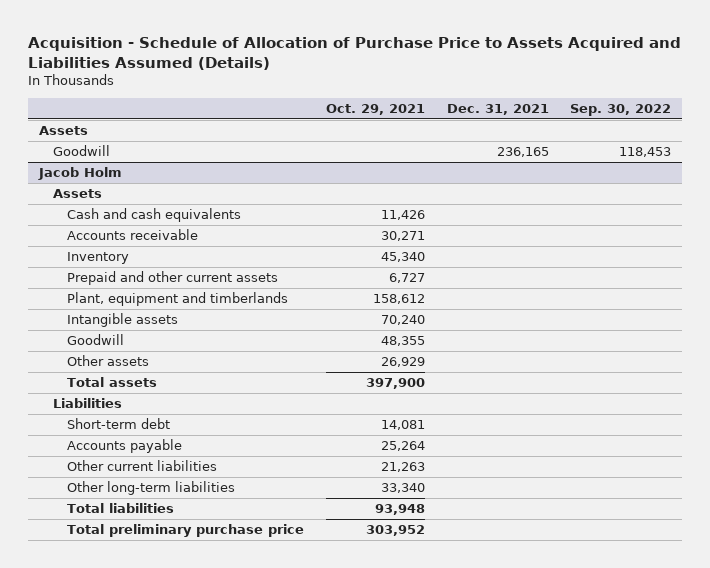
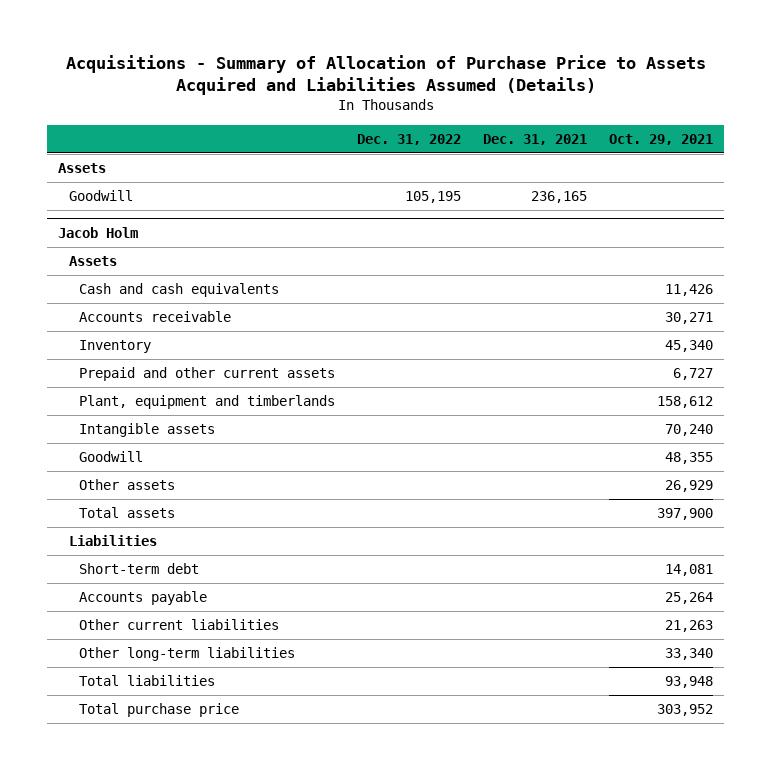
[27,36,681,70] Acquisition - Schedule of Allocation of Purchase Price to Assets Acquired and Liabilities Assumed (Details) -> [65,55,706,96] Acquisitions - Summary of Allocation of Purchase Price to Assets Acquired and Liabilities Assumed (Details)
[570,104,672,117] Sep. 30, 2022 -> none
none -> [357,133,462,145] Dec. 31, 2022
[67,524,305,538] Total preliminary purchase price -> [79,703,240,718] Total purchase price

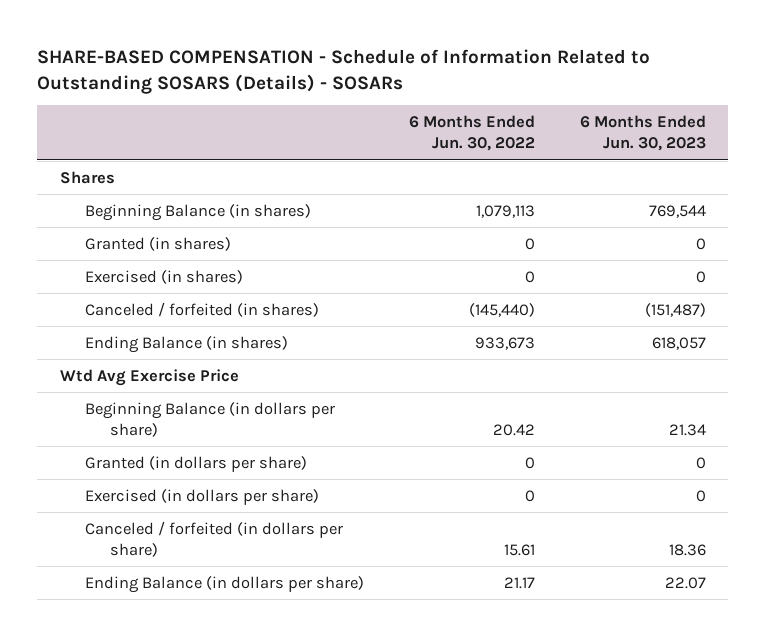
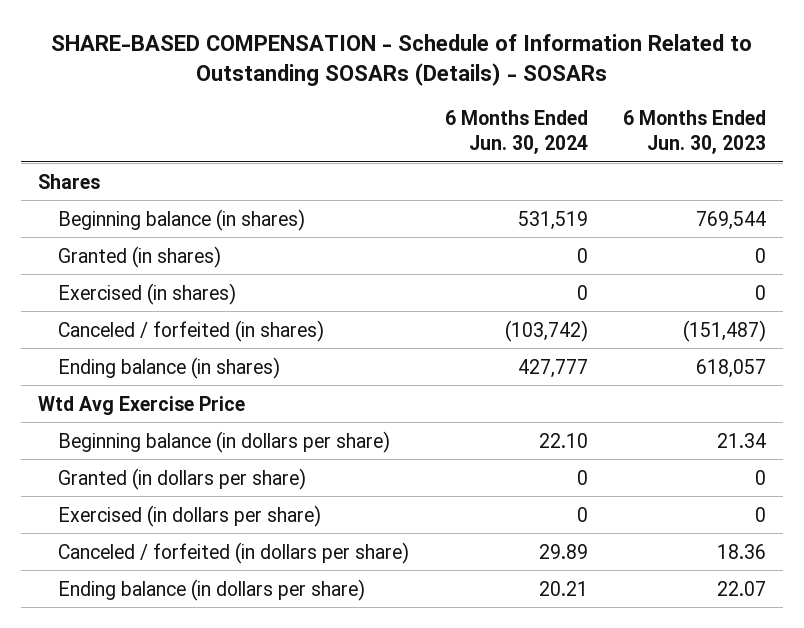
[37,48,651,94] SHARE-BASED COMPENSATION - Schedule of Information Related to Outstanding SOSARS (Details) - SOSARs -> [50,33,752,86] SHARE-BASED COMPENSATION - Schedule of Information Related to Outstanding SOSARs (Details) - SOSARs
[408,115,535,152] 6 Months Ended Jun. 30, 2022 -> none
none -> [444,110,588,154] 6 Months Ended Jun. 30, 2024
[84,203,311,221] Beginning Balance (in shares) -> [58,208,306,231] Beginning balance (in shares)
[84,335,288,353] Ending Balance (in shares) -> [58,356,281,379] Ending balance (in shares)
[84,401,335,438] Beginning Balance (in dollars per share) -> [58,430,391,453] Beginning balance (in dollars per share)
[84,575,364,593] Ending Balance (in dollars per share) -> [58,578,366,601] Ending balance (in dollars per share)

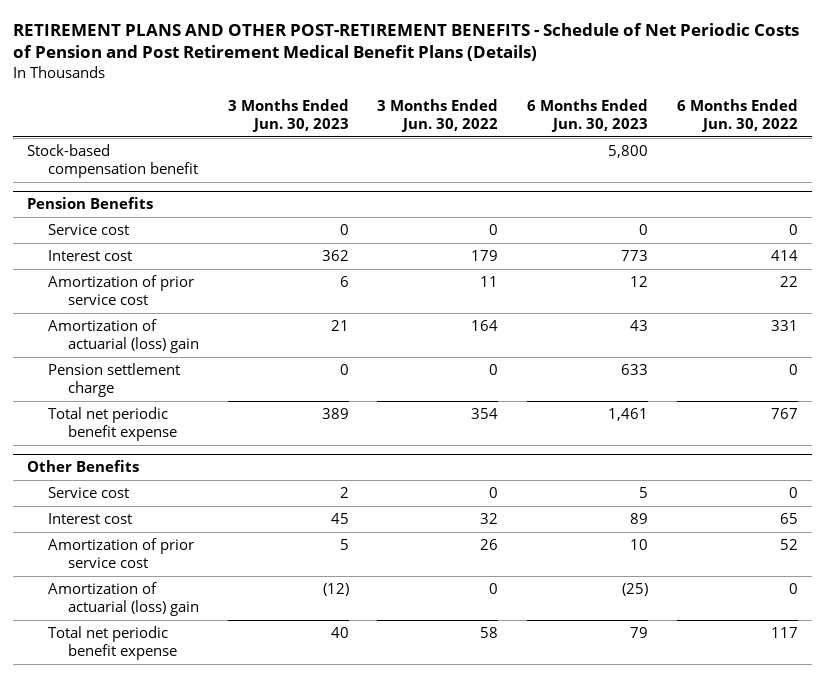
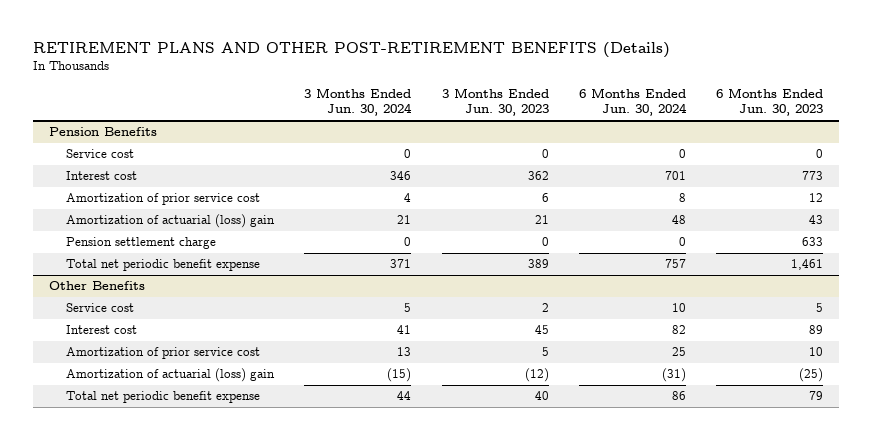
[12,22,799,62] RETIREMENT PLANS AND OTHER POST-RETIREMENT BENEFITS - Schedule of Net Periodic Costs of Pension and Post Retirement Medical Benefit Plans (Details) -> [33,41,671,58] RETIREMENT PLANS AND OTHER POST-RETIREMENT BENEFITS (Details)
[377,98,499,133] 3 Months Ended Jun. 30, 2022 -> none
[676,98,798,133] 6 Months Ended Jun. 30, 2022 -> none
none -> [304,87,413,117] 3 Months Ended Jun. 30, 2024
none -> [579,87,688,117] 6 Months Ended Jun. 30, 2024
[27,143,198,179] Stock-based compensation benefit -> none

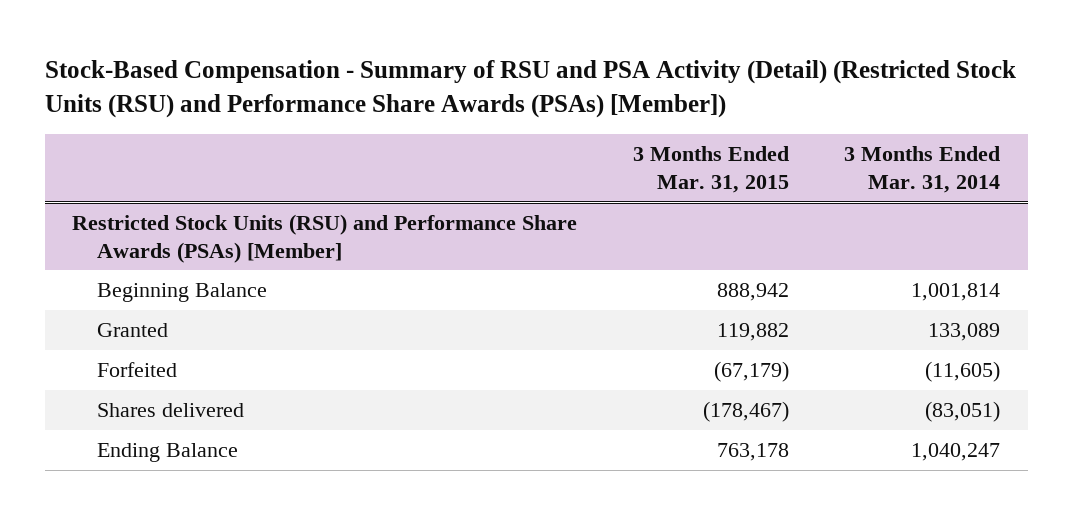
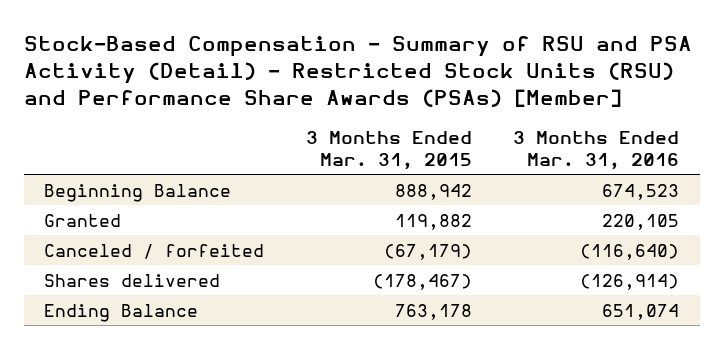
[44,60,1016,119] Stock-Based Compensation - Summary of RSU and PSA Activity (Detail) (Restricted Stock Units (RSU) and Performance Share Awards (PSAs) [Member]) -> [23,35,692,108] Stock-Based Compensation - Summary of RSU and PSA Activity (Detail) - Restricted Stock Units (RSU) and Performance Share Awards (PSAs) [Member]
[844,146,1001,193] 3 Months Ended Mar. 31, 2014 -> none
none -> [512,131,679,170] 3 Months Ended Mar. 31, 2016
[72,213,578,263] Restricted Stock Units (RSU) and Performance Share Awards (PSAs) [Member] -> none
[96,361,177,377] Forfeited -> [44,243,265,259] Canceled / forfeited

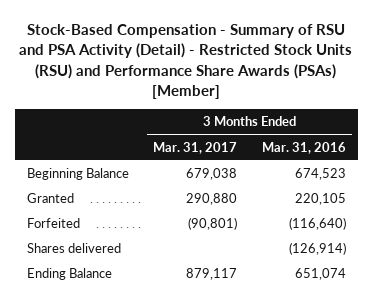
[305,131,472,170] 3 Months Ended Mar. 31, 2015 -> none
none -> [153,141,238,154] Mar. 31, 2017
[44,243,265,259] Canceled / forfeited -> [26,218,80,229] Forfeited

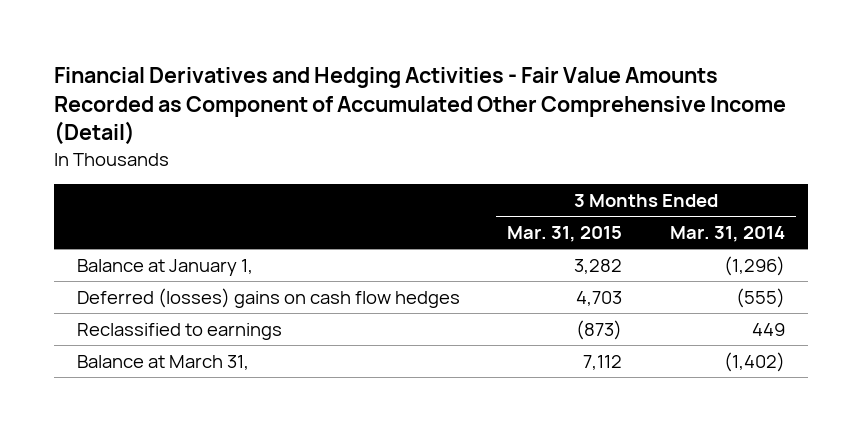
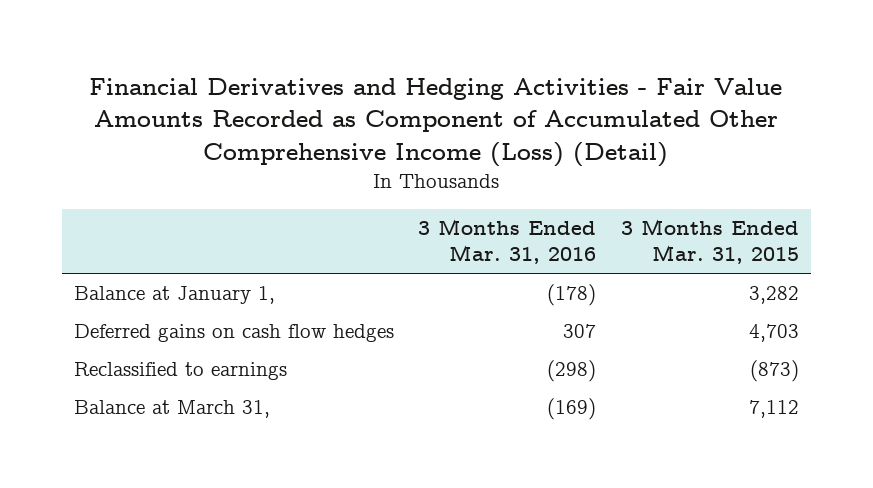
[53,66,786,146] Financial Derivatives and Hedging Activities - Fair Value Amounts Recorded as Component of Accumulated Other Comprehensive Income (Detail) -> [89,77,783,167] Financial Derivatives and Hedging Activities - Fair Value Amounts Recorded as Component of Accumulated Other Comprehensive Income (Loss) (Detail)
[669,226,785,243] Mar. 31, 2014 -> none
none -> [418,219,597,265] 3 Months Ended Mar. 31, 2016
[77,287,461,308] Deferred (losses) gains on cash flow hedges -> [74,324,395,343] Deferred gains on cash flow hedges

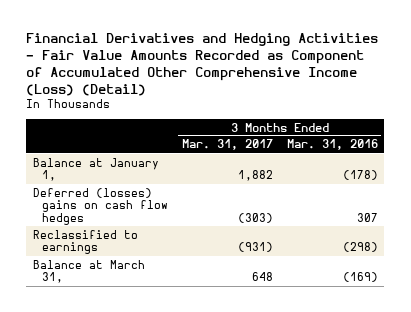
[620,219,799,265] 3 Months Ended Mar. 31, 2015 -> none
none -> [181,139,273,151] Mar. 31, 2017
[74,324,395,343] Deferred gains on cash flow hedges -> [33,187,169,225] Deferred (losses) gains on cash flow hedges

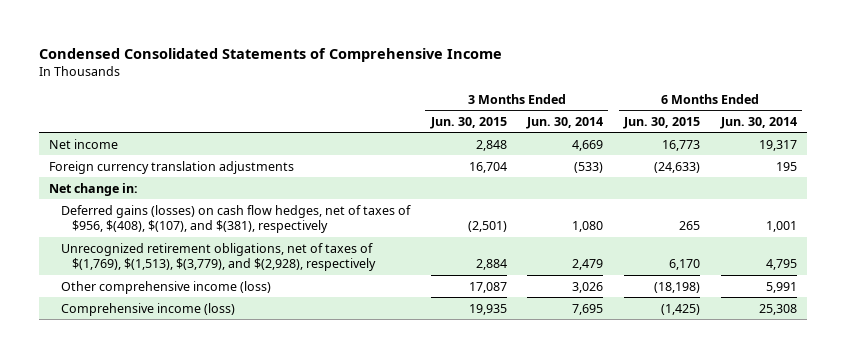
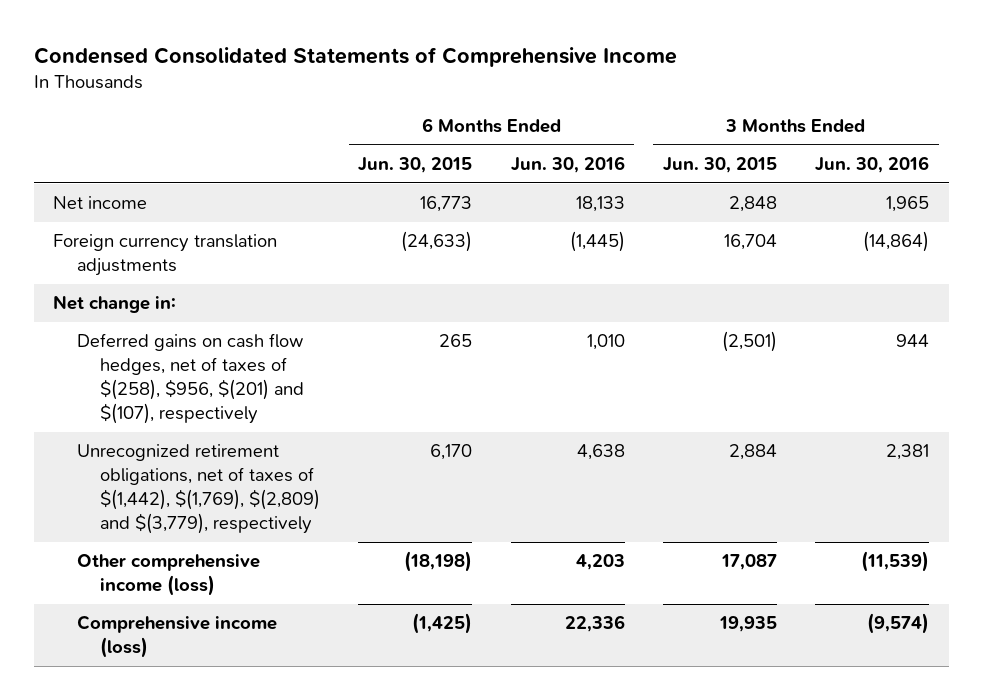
[526,116,604,129] Jun. 30, 2014 -> none
[719,116,797,129] Jun. 30, 2014 -> none
none -> [510,155,625,173] Jun. 30, 2016
none -> [815,155,930,173] Jun. 30, 2016
[60,204,411,234] Deferred gains (losses) on cash flow hedges, net of taxes of $956, $(408), $(107), and $(381), respectively -> [76,333,305,424] Deferred gains on cash flow hedges, net of taxes of $(258), $956, $(201) and $(107), respectively
[60,242,377,272] Unrecognized retirement obligations, net of taxes of $(1,769), $(1,513), $(3,779), and $(2,928), respectively -> [76,444,321,534] Unrecognized retirement obligations, net of taxes of $(1,442), $(1,769), $(2,809) and $(3,779), respectively

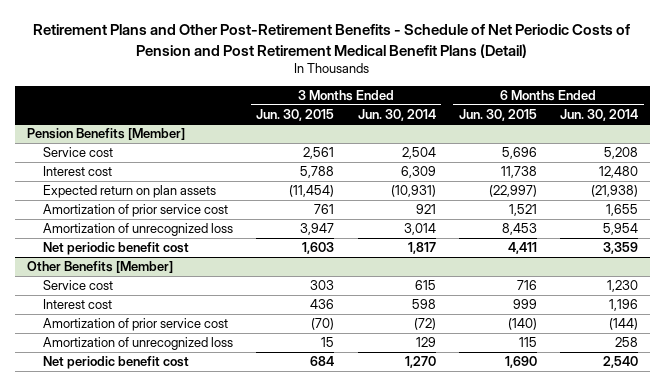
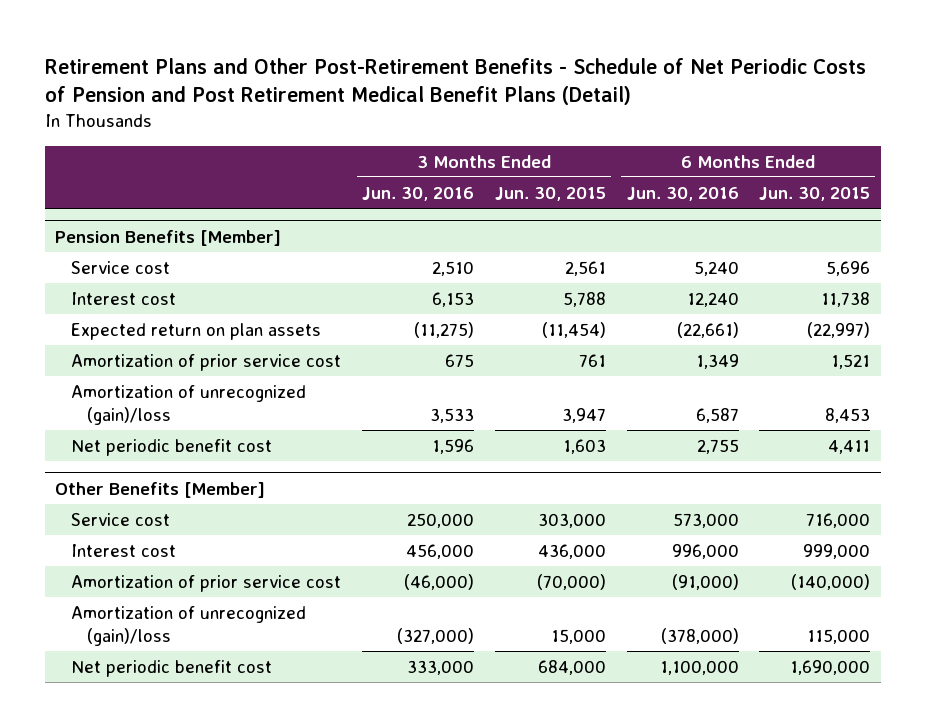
[357,108,436,121] Jun. 30, 2014 -> none
[559,108,638,121] Jun. 30, 2014 -> none
none -> [362,186,475,201] Jun. 30, 2016
none -> [626,186,739,201] Jun. 30, 2016
[43,223,234,237] Amortization of unrecognized loss -> [71,384,307,426] Amortization of unrecognized (gain)/loss
[310,280,335,291] 303 -> [537,512,606,528] 303,000
[516,280,537,291] 716 -> [806,512,871,528] 716,000
[310,299,335,310] 436 -> [537,543,606,559] 436,000
[512,299,537,310] 999 -> [803,543,871,559] 999,000
[311,318,335,331] (70) -> [536,573,606,590] (70,000)
[507,318,537,331] (140) -> [791,573,871,590] (140,000)
[43,337,234,351] Amortization of unrecognized loss -> [71,605,307,647] Amortization of unrecognized (gain)/loss
[321,337,335,348] 15 -> [550,629,606,645] 15,000
[518,337,537,348] 115 -> [807,629,871,645] 115,000
[310,356,335,367] 684 -> [537,659,606,675] 684,000
[504,356,537,369] 1,690 -> [790,659,871,675] 1,690,000

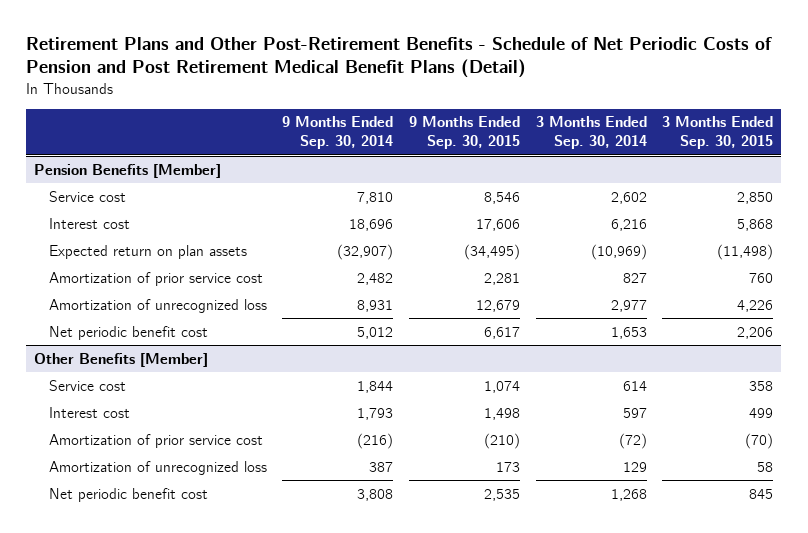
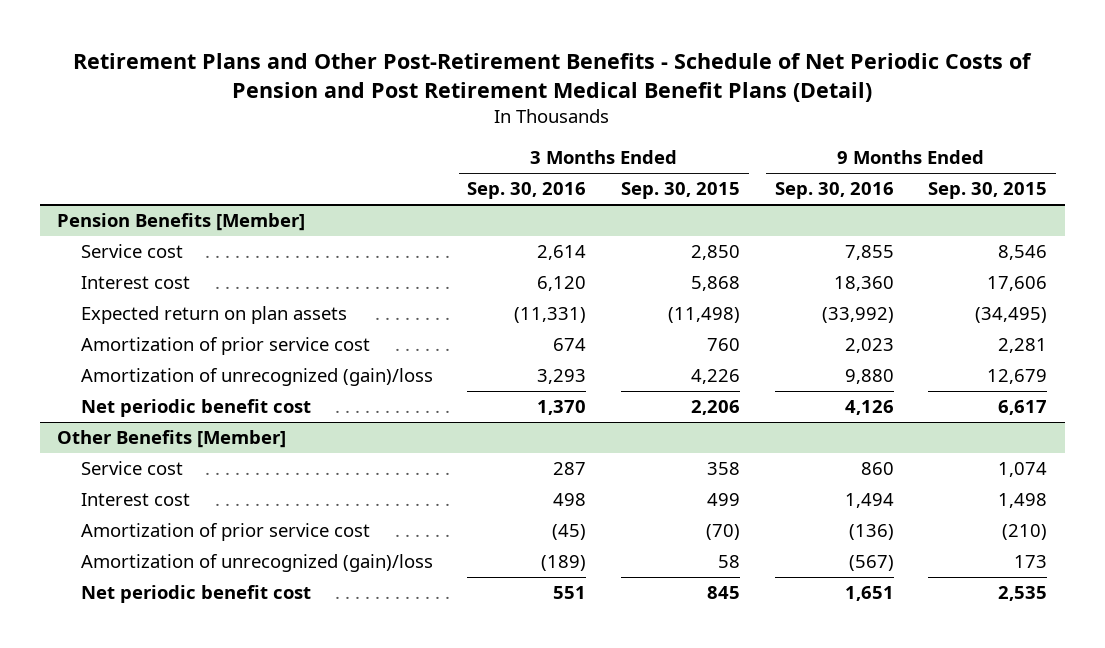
[282,116,394,150] 9 Months Ended Sep. 30, 2014 -> none
[535,116,647,150] 3 Months Ended Sep. 30, 2014 -> none
none -> [467,182,587,200] Sep. 30, 2016
none -> [774,182,894,200] Sep. 30, 2016
[48,298,267,313] Amortization of unrecognized loss -> [80,368,433,387] Amortization of unrecognized (gain)/loss
[48,460,267,475] Amortization of unrecognized loss -> [80,554,433,573] Amortization of unrecognized (gain)/loss

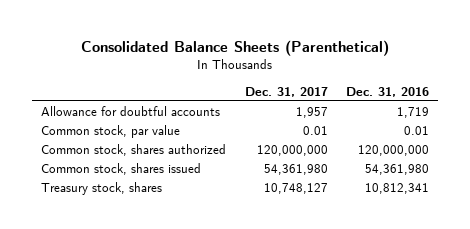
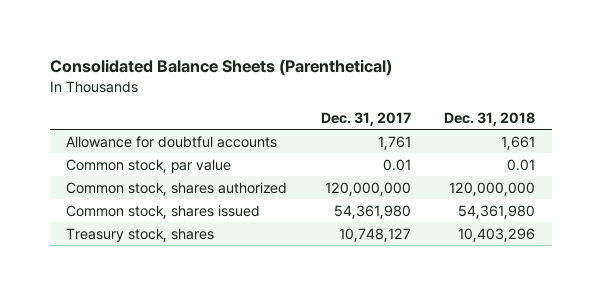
[346,86,430,97] Dec. 31, 2016 -> none
none -> [444,111,536,126] Dec. 31, 2018
[295,107,328,119] 1,957 -> [377,135,411,150] 1,761

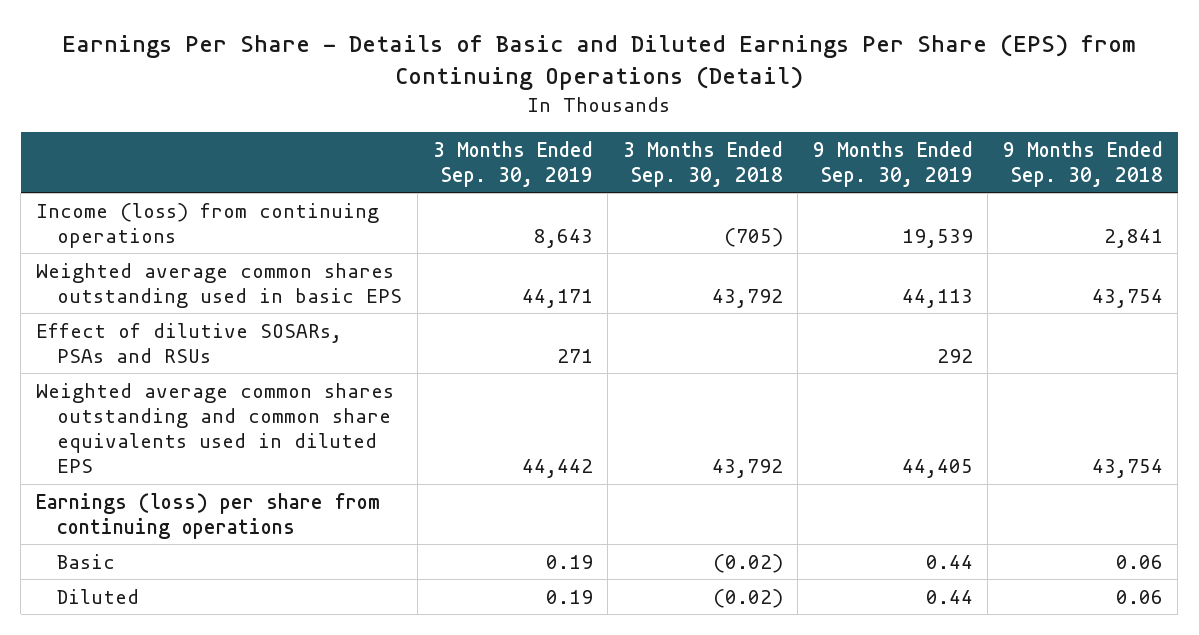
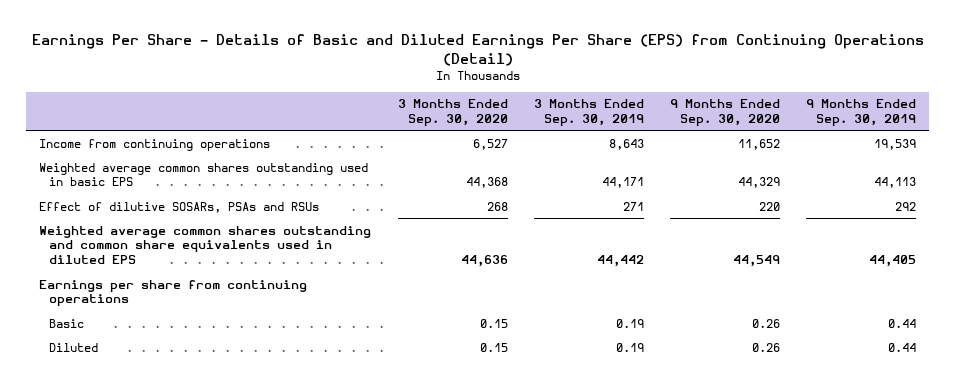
[622,140,783,187] 3 Months Ended Sep. 30, 2018 -> none
[1002,140,1163,187] 9 Months Ended Sep. 30, 2018 -> none
none -> [397,99,508,127] 3 Months Ended Sep. 30, 2020
none -> [669,99,780,127] 9 Months Ended Sep. 30, 2020
[35,202,379,248] Income (loss) from continuing operations -> [39,138,271,151] Income from continuing operations
[35,492,380,539] Earnings (loss) per share from continuing operations -> [39,279,308,307] Earnings per share from continuing operations

